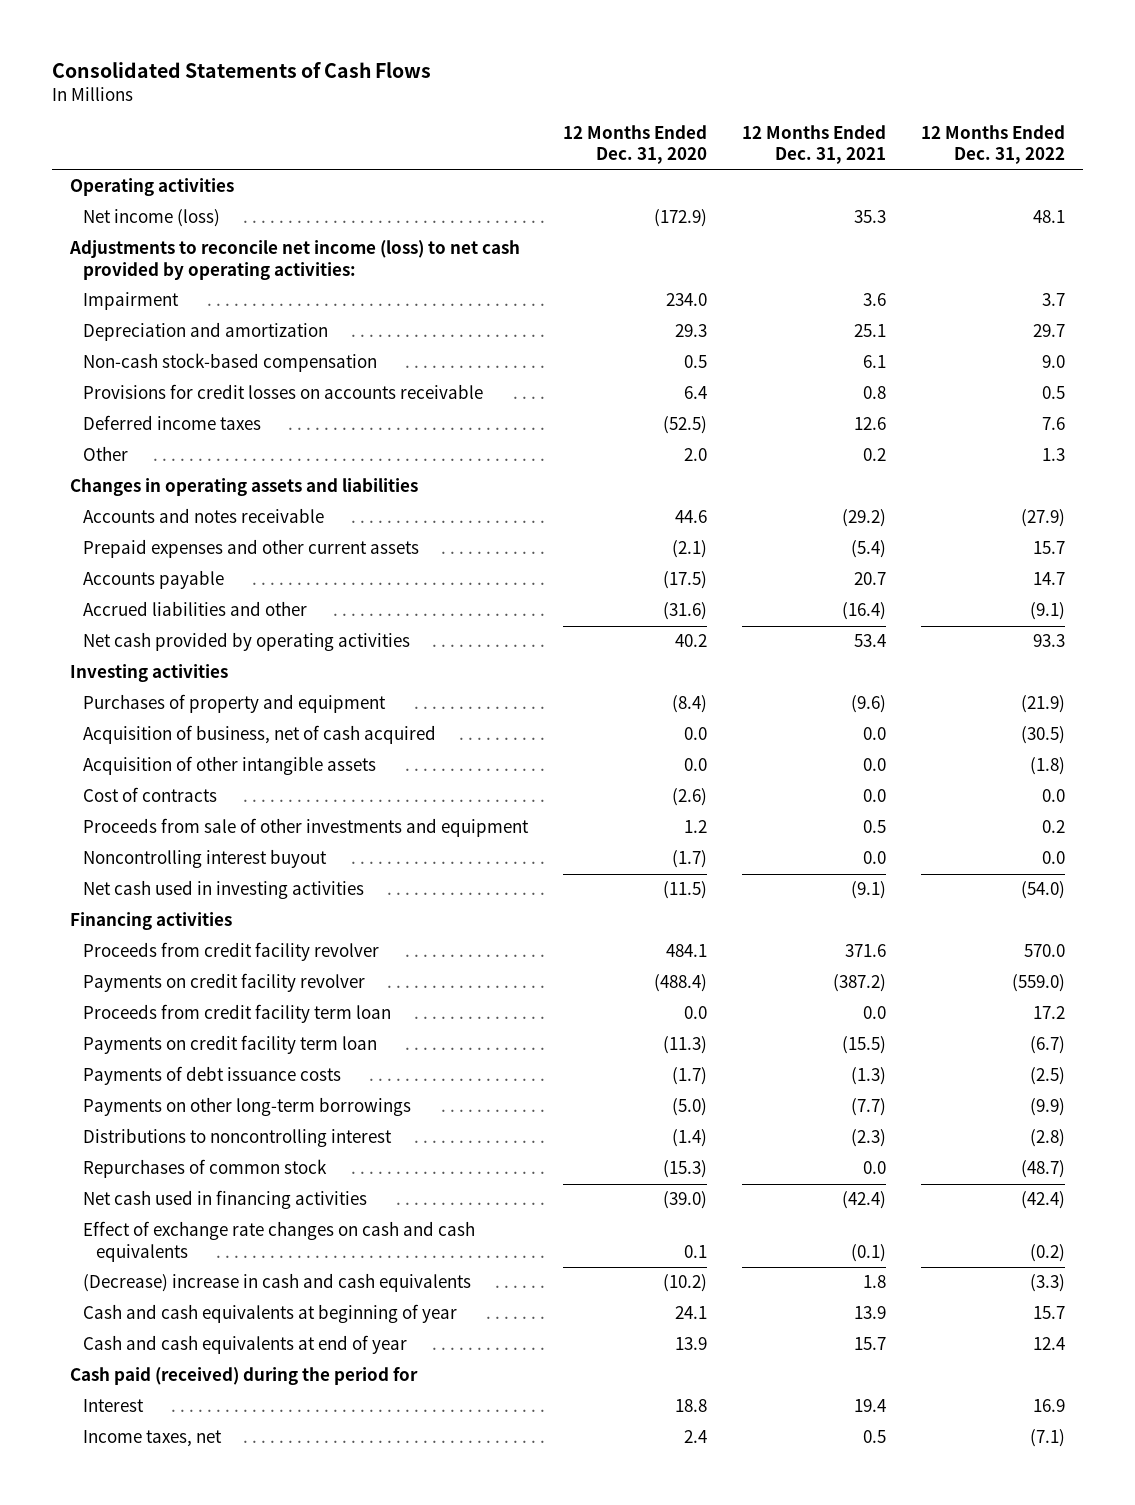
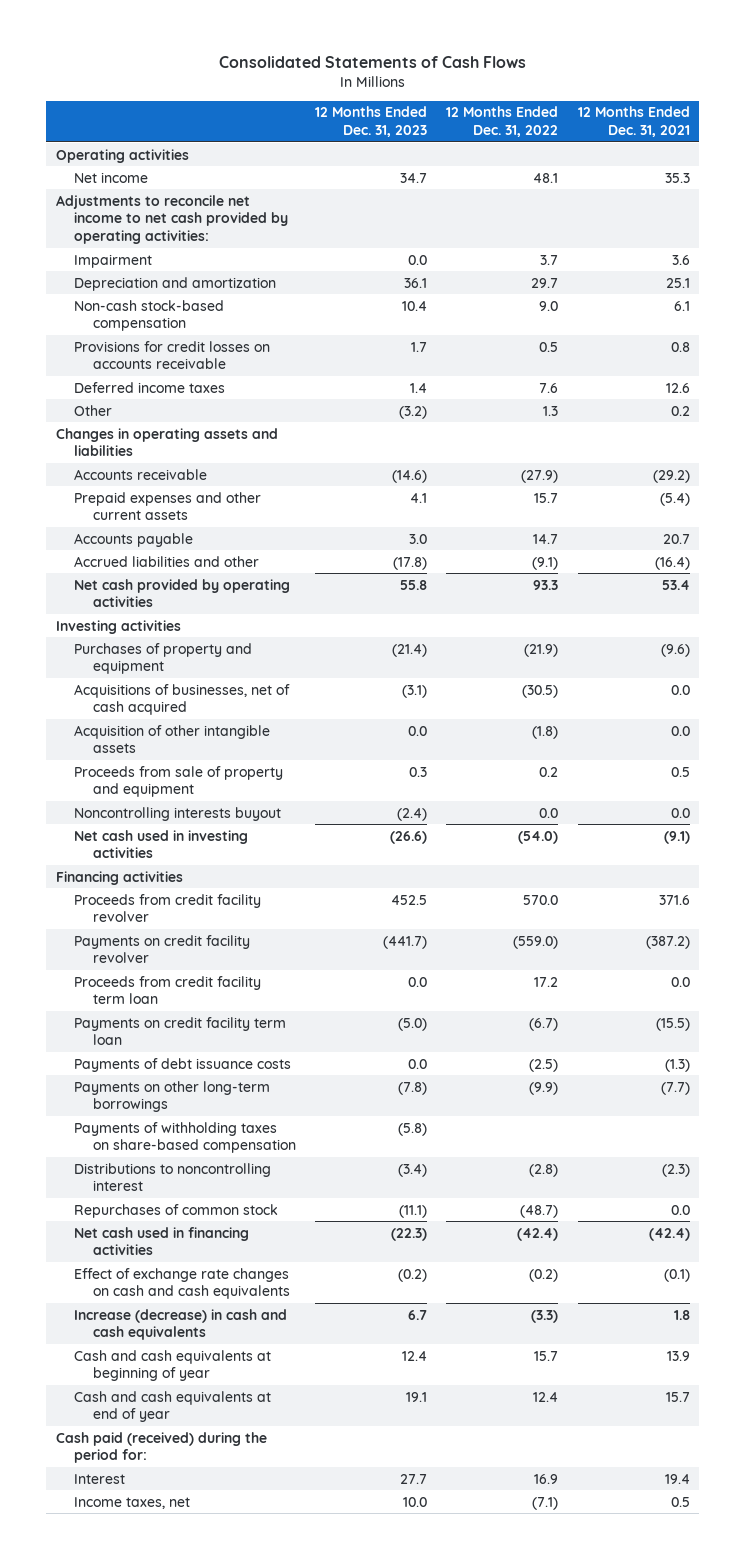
[562,124,707,165] 12 Months Ended Dec. 31, 2020 -> none
none -> [315,106,428,137] 12 Months Ended Dec. 31, 2023
[82,209,220,228] Net income (loss) -> [74,171,149,183] Net income
[68,240,520,280] Adjustments to reconcile net income (loss) to net cash provided by operating activities: -> [55,194,289,244] Adjustments to reconcile net income to net cash provided by operating activities:
[82,508,324,524] Accounts and notes receivable -> [74,468,208,480] Accounts receivable
[82,725,436,745] Acquisition of business, net of cash acquired -> [74,683,291,716] Acquisitions of businesses, net of cash acquired
[82,787,217,803] Cost of contracts -> none
[82,818,529,838] Proceeds from sale of other investments and equipment -> [74,765,284,798] Proceeds from sale of property and equipment
[82,849,327,869] Noncontrolling interest buyout -> [74,806,282,821] Noncontrolling interests buyout
none -> [74,1121,296,1154] Payments of withholding taxes on share-based compensation
[82,1273,471,1293] (Decrease) increase in cash and cash equivalents -> [74,1308,288,1341] Increase (decrease) in cash and cash equivalents
[69,1367,418,1386] Cash paid (received) during the period for -> [55,1431,267,1464] Cash paid (received) during the period for:

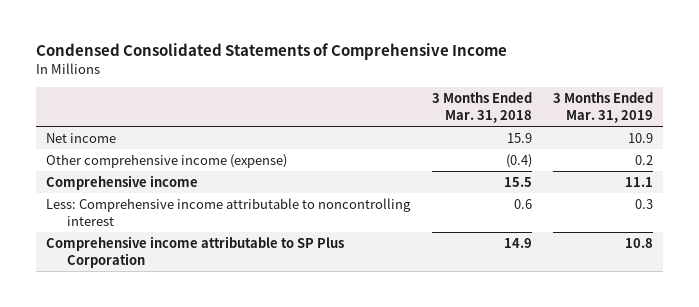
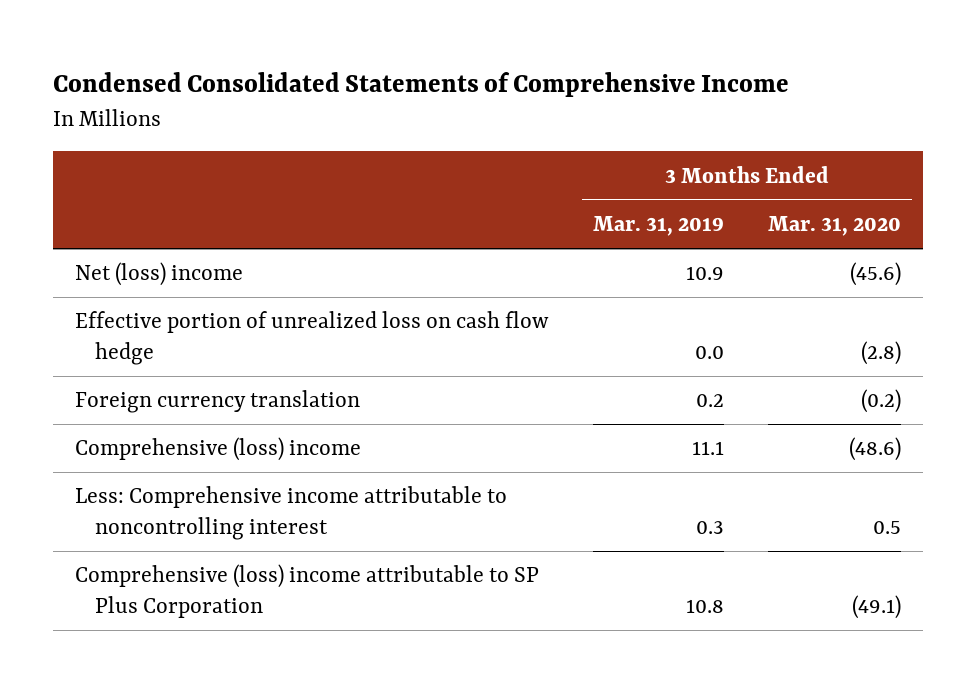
[431,92,532,123] 3 Months Ended Mar. 31, 2018 -> none
none -> [768,216,902,237] Mar. 31, 2020
[46,153,288,168] Other comprehensive income (expense) -> none
[46,132,117,143] Net income -> [75,262,244,287] Net (loss) income
none -> [75,311,550,365] Effective portion of unrealized loss on cash flow hedge
none -> [75,390,361,414] Foreign currency translation
[46,174,199,190] Comprehensive income -> [75,437,362,462] Comprehensive (loss) income
[46,235,345,268] Comprehensive income attributable to SP Plus Corporation -> [75,564,540,618] Comprehensive (loss) income attributable to SP Plus Corporation

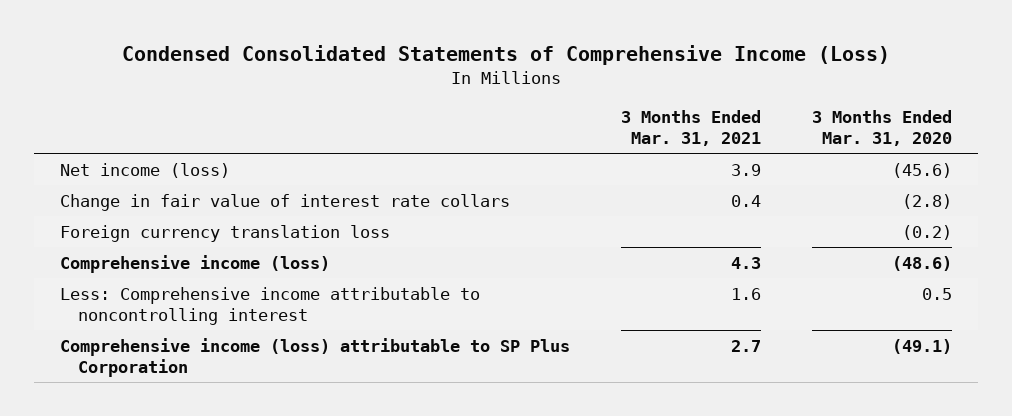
[53,72,790,98] Condensed Consolidated Statements of Comprehensive Income -> [121,44,890,65] Condensed Consolidated Statements of Comprehensive Income (Loss)
[593,216,725,237] Mar. 31, 2019 -> none
none -> [620,109,761,147] 3 Months Ended Mar. 31, 2021
[75,262,244,287] Net (loss) income -> [59,162,230,178] Net income (loss)
[75,311,550,365] Effective portion of unrealized loss on cash flow hedge -> [59,193,510,211] Change in fair value of interest rate collars
[75,390,361,414] Foreign currency translation -> [59,224,390,242] Foreign currency translation loss
[75,437,362,462] Comprehensive (loss) income -> [59,254,330,273] Comprehensive income (loss)
[75,564,540,618] Comprehensive (loss) income attributable to SP Plus Corporation -> [59,337,570,378] Comprehensive income (loss) attributable to SP Plus Corporation

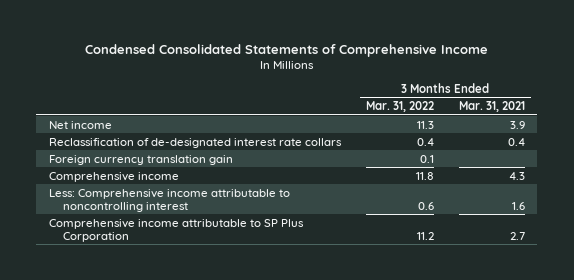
[121,44,890,65] Condensed Consolidated Statements of Comprehensive Income (Loss) -> [84,44,488,58] Condensed Consolidated Statements of Comprehensive Income
[812,109,953,147] 3 Months Ended Mar. 31, 2020 -> none
none -> [365,101,434,113] Mar. 31, 2022
[59,193,510,211] Change in fair value of interest rate collars -> none
[59,162,230,178] Net income (loss) -> [48,120,112,129] Net income
none -> [48,137,342,148] Reclassification of de-designated interest rate collars
[59,224,390,242] Foreign currency translation loss -> [48,154,233,165] Foreign currency translation gain
[59,254,330,273] Comprehensive income (loss) -> [48,171,179,182] Comprehensive income
[59,337,570,378] Comprehensive income (loss) attributable to SP Plus Corporation -> [48,218,304,242] Comprehensive income attributable to SP Plus Corporation

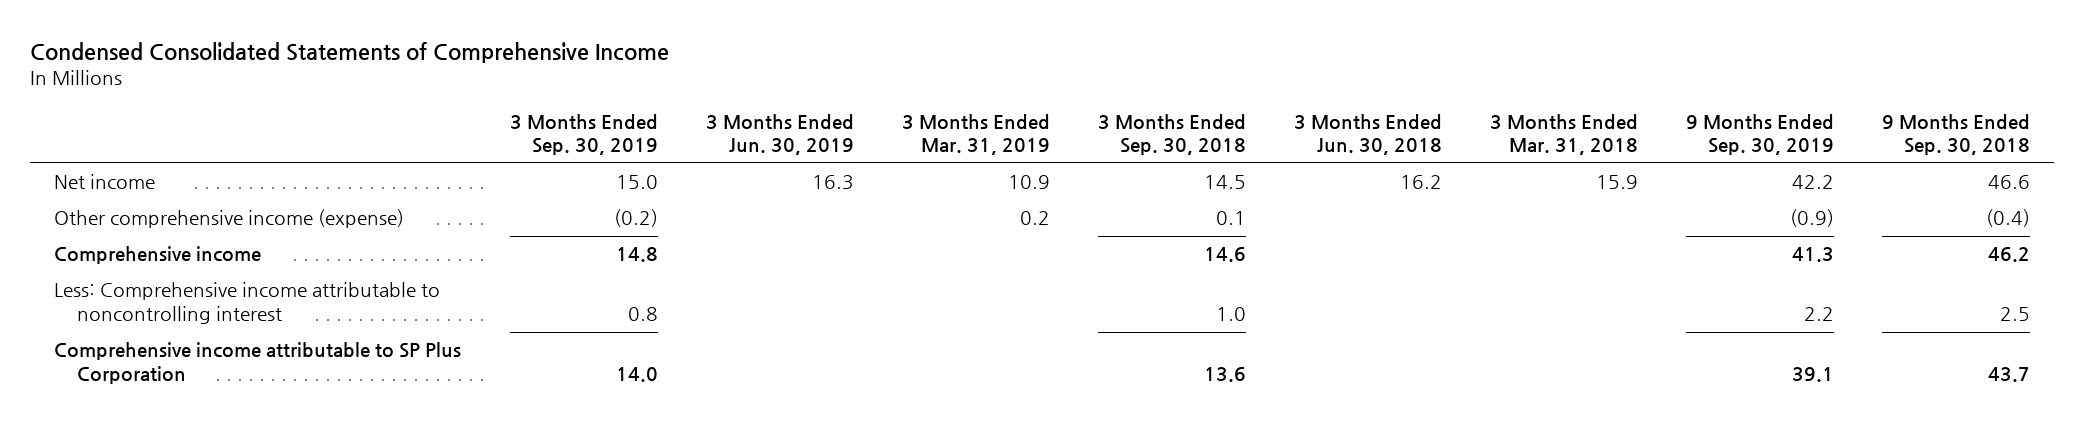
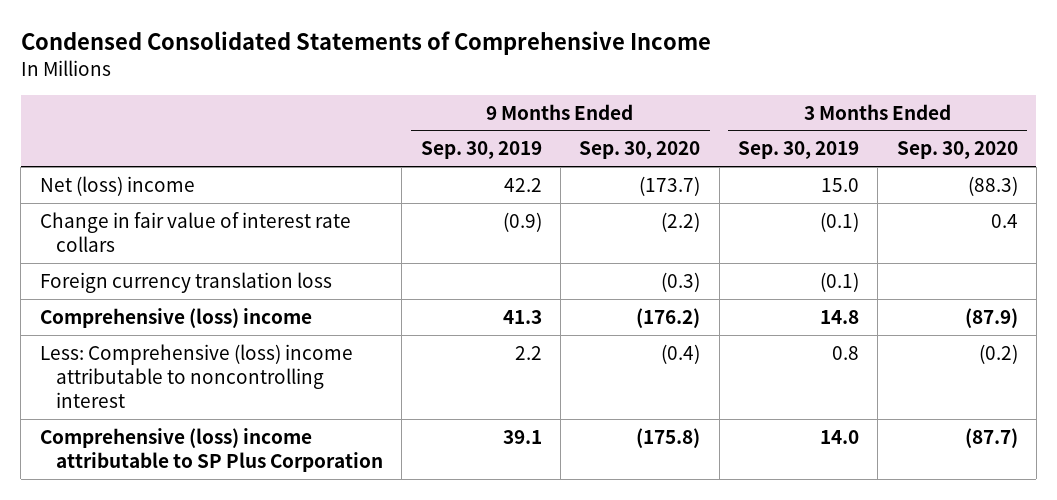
[705,113,854,156] 3 Months Ended Jun. 30, 2019 -> none
[901,113,1050,156] 3 Months Ended Mar. 31, 2019 -> none
[1097,113,1246,156] 3 Months Ended Sep. 30, 2018 -> none
[1293,113,1442,156] 3 Months Ended Jun. 30, 2018 -> none
[1490,113,1639,156] 3 Months Ended Mar. 31, 2018 -> none
[1882,113,2031,156] 9 Months Ended Sep. 30, 2018 -> none
none -> [579,141,701,160] Sep. 30, 2020
none -> [896,141,1018,160] Sep. 30, 2020
[54,209,405,229] Other comprehensive income (expense) -> none
[54,174,156,190] Net income -> [39,175,195,196] Net (loss) income
none -> [39,211,351,253] Change in fair value of interest rate collars
none -> [39,271,332,293] Foreign currency translation loss
[54,246,262,265] Comprehensive income -> [39,307,312,328] Comprehensive (loss) income
[54,282,441,325] Less: Comprehensive income attributable to noncontrolling interest -> [39,343,353,409] Less: Comprehensive (loss) income attributable to noncontrolling interest
[54,342,462,385] Comprehensive income attributable to SP Plus Corporation -> [39,427,383,473] Comprehensive (loss) income attributable to SP Plus Corporation

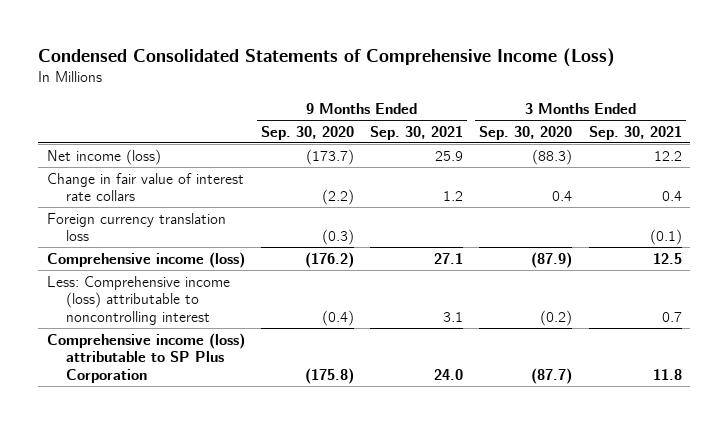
[20,31,711,56] Condensed Consolidated Statements of Comprehensive Income -> [38,47,616,67] Condensed Consolidated Statements of Comprehensive Income (Loss)
[420,141,542,160] Sep. 30, 2019 -> none
[737,141,859,160] Sep. 30, 2019 -> none
none -> [370,125,464,140] Sep. 30, 2021
none -> [588,125,682,140] Sep. 30, 2021
[39,175,195,196] Net (loss) income -> [46,148,161,165] Net income (loss)
[39,307,312,328] Comprehensive (loss) income -> [46,251,245,268] Comprehensive income (loss)
[39,343,353,409] Less: Comprehensive (loss) income attributable to noncontrolling interest -> [46,275,230,325] Less: Comprehensive income (loss) attributable to noncontrolling interest
[39,427,383,473] Comprehensive (loss) income attributable to SP Plus Corporation -> [46,332,245,383] Comprehensive income (loss) attributable to SP Plus Corporation

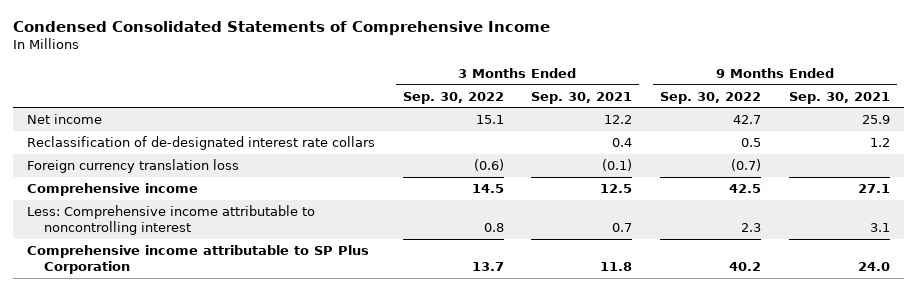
[38,47,616,67] Condensed Consolidated Statements of Comprehensive Income (Loss) -> [12,21,550,36] Condensed Consolidated Statements of Comprehensive Income
[260,125,354,140] Sep. 30, 2020 -> none
[479,125,573,140] Sep. 30, 2020 -> none
none -> [402,91,504,104] Sep. 30, 2022
none -> [660,91,762,104] Sep. 30, 2022
[46,148,161,165] Net income (loss) -> [26,114,102,125] Net income
[46,172,244,202] Change in fair value of interest rate collars -> [26,136,375,151] Reclassification of de-designated interest rate collars
[46,251,245,268] Comprehensive income (loss) -> [26,183,198,197] Comprehensive income
[46,275,230,325] Less: Comprehensive income (loss) attributable to noncontrolling interest -> [26,205,315,236] Less: Comprehensive income attributable to noncontrolling interest
[46,332,245,383] Comprehensive income (loss) attributable to SP Plus Corporation -> [26,245,369,275] Comprehensive income attributable to SP Plus Corporation

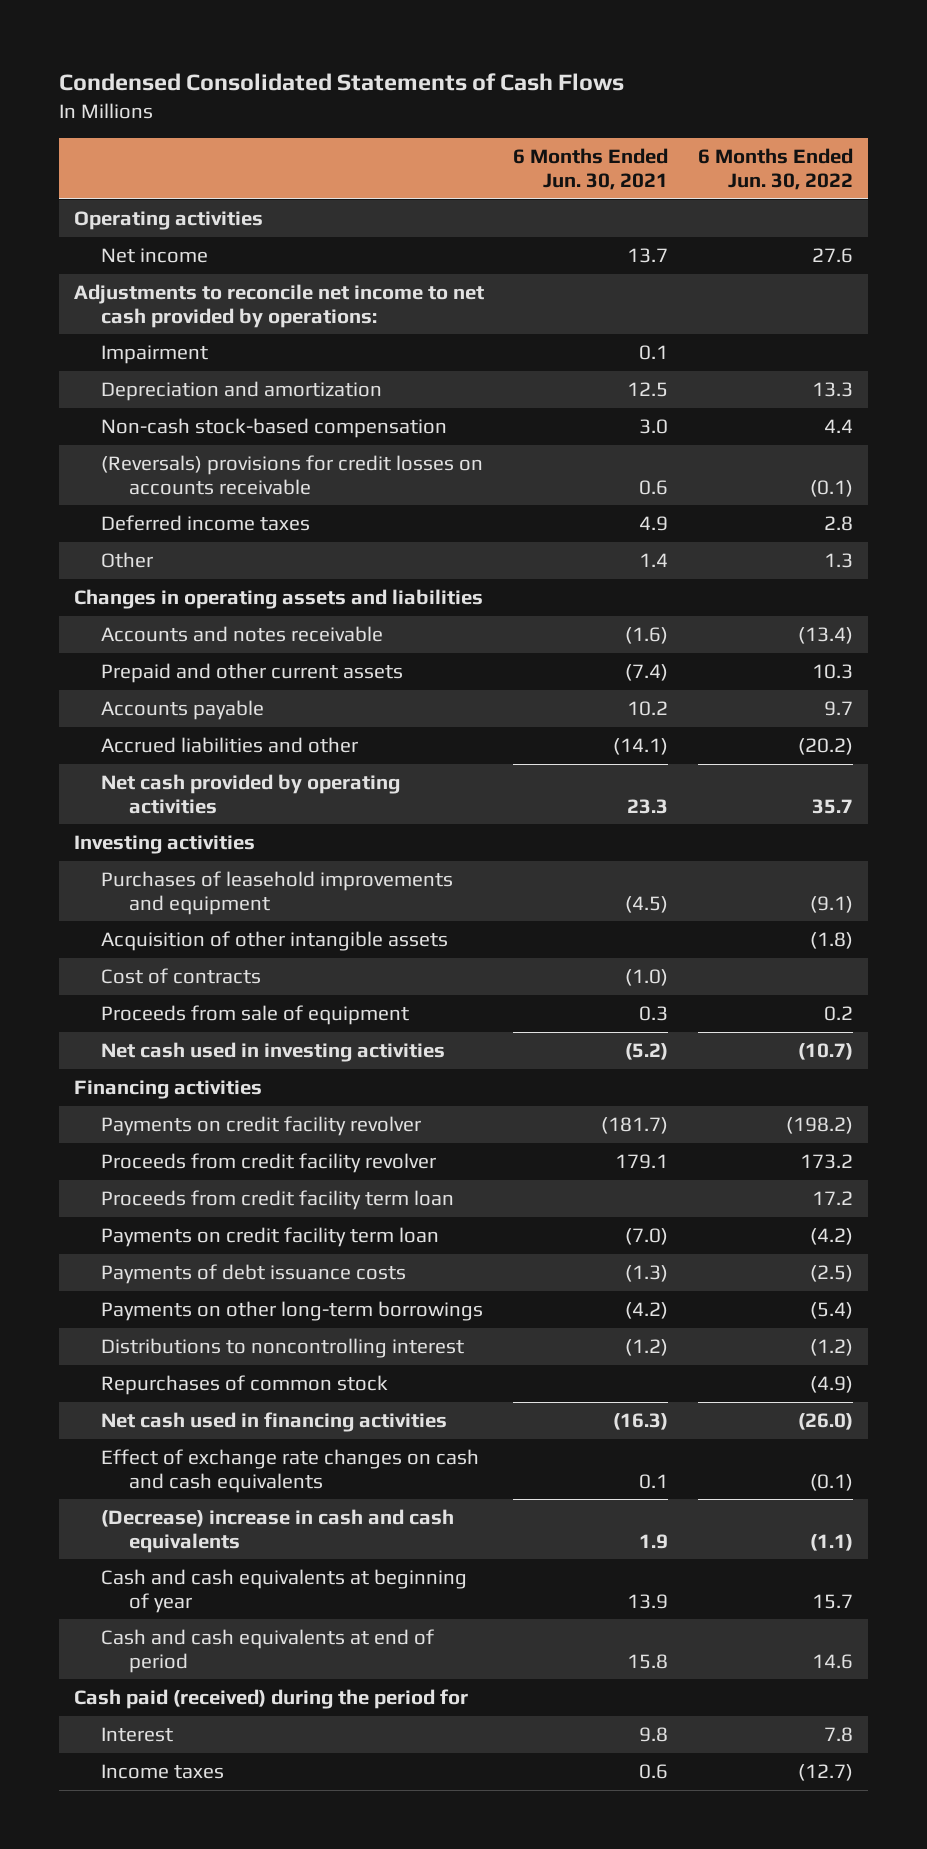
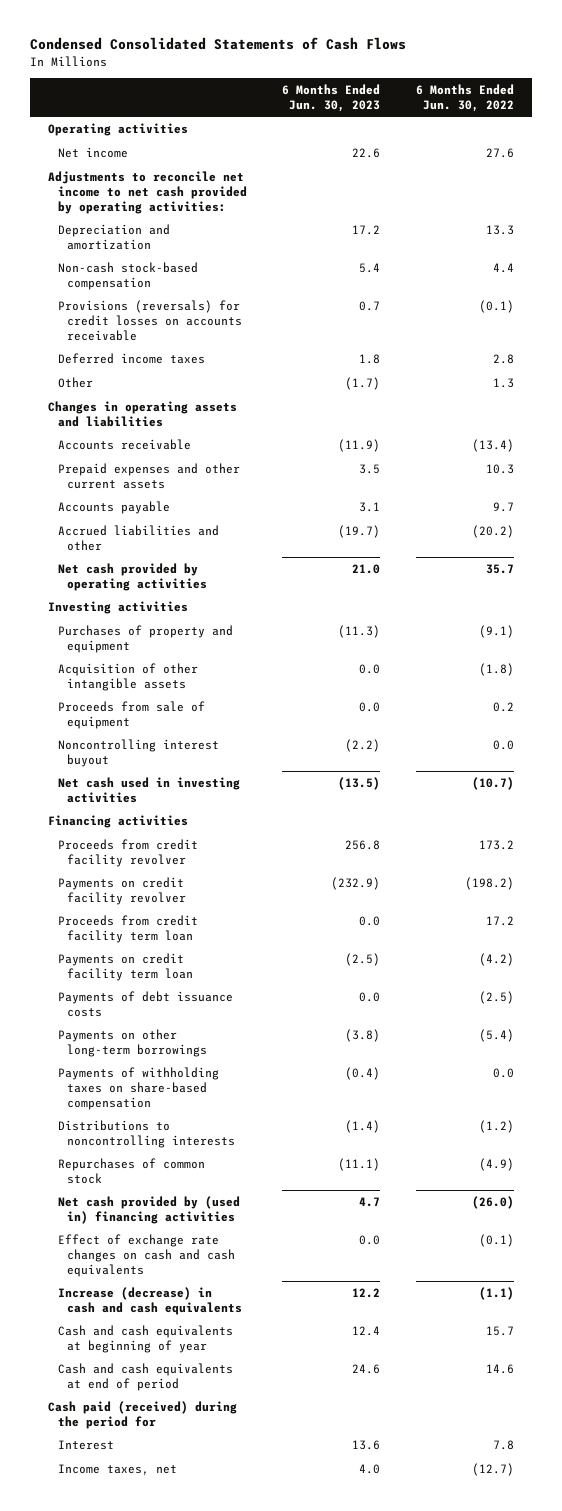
[513,148,669,190] 6 Months Ended Jun. 30, 2021 -> none
none -> [282,83,381,112] 6 Months Ended Jun. 30, 2023
[101,344,209,364] Impairment -> none
[73,283,484,328] Adjustments to reconcile net income to net cash provided by operations: -> [48,171,247,214] Adjustments to reconcile net income to net cash provided by operating activities:
[101,454,484,495] (Reversals) provisions for credit losses on accounts receivable -> [57,300,243,341] Provisions (reversals) for credit losses on accounts receivable
[101,625,384,642] Accounts and notes receivable -> [57,439,191,451] Accounts receivable
[101,662,404,683] Prepaid and other current assets -> [57,463,240,489] Prepaid expenses and other current assets
[101,870,454,915] Purchases of leasehold improvements and equipment -> [57,625,233,653] Purchases of property and equipment
[101,967,262,984] Cost of contracts -> none
none -> [57,739,219,767] Noncontrolling interest buyout
[101,1115,422,1136] Payments on credit facility revolver -> [57,877,187,905] Payments on credit facility revolver
none -> [57,1067,219,1110] Payments of withholding taxes on share-based compensation
[101,1337,465,1358] Distributions to noncontrolling interest -> [57,1120,236,1148] Distributions to noncontrolling interests
[101,1411,448,1432] Net cash used in financing activities -> [57,1196,240,1224] Net cash provided by (used in) financing activities
[101,1508,455,1553] (Decrease) increase in cash and cash equivalents -> [57,1287,243,1315] Increase (decrease) in cash and cash equivalents
[101,1763,225,1779] Income taxes -> [57,1464,177,1476] Income taxes, net

